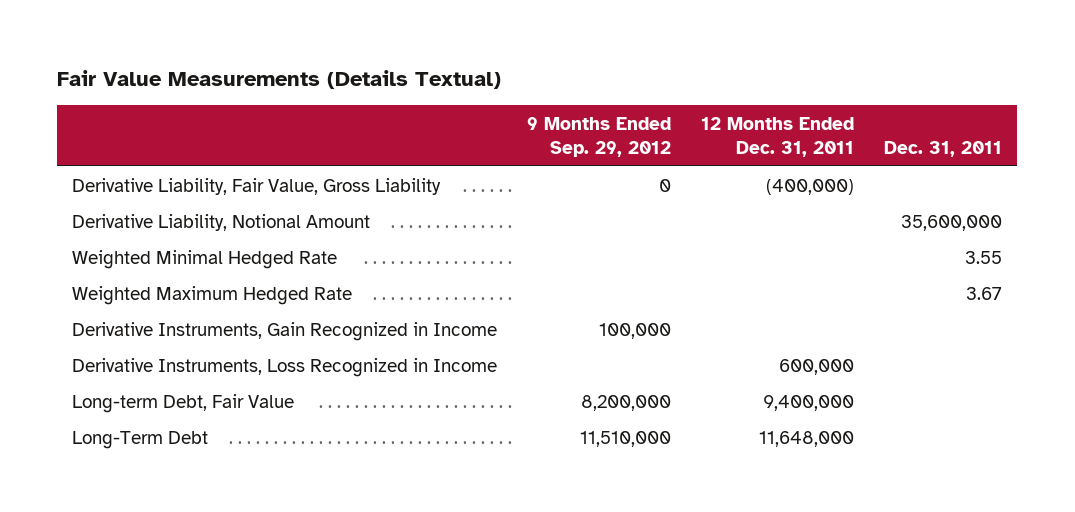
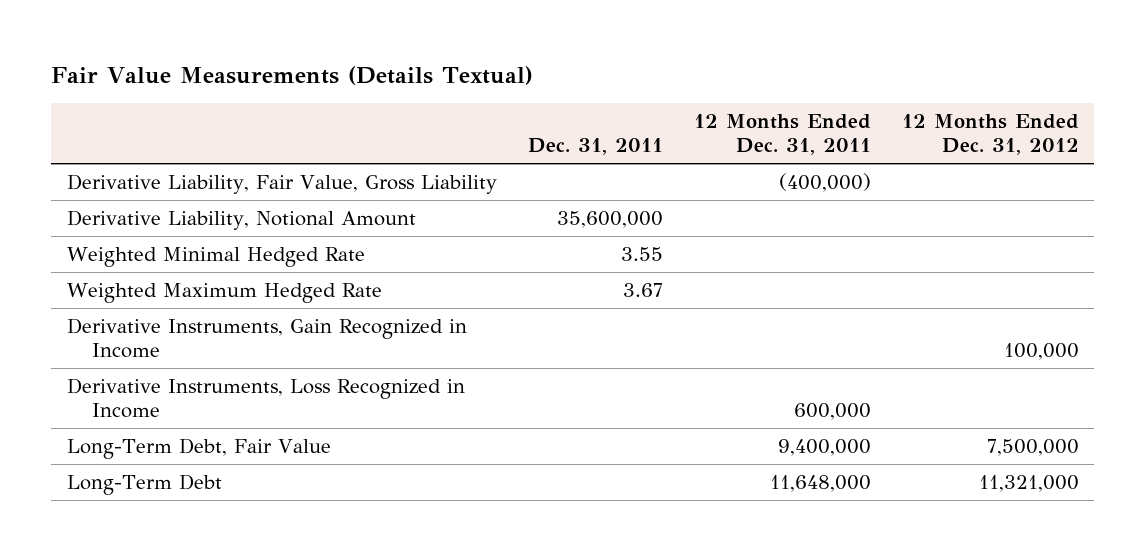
[527,116,672,158] 9 Months Ended Sep. 29, 2012 -> none
none -> [901,114,1079,156] 12 Months Ended Dec. 31, 2012
[72,393,295,413] Long-term Debt, Fair Value -> [66,437,331,459] Long-Term Debt, Fair Value

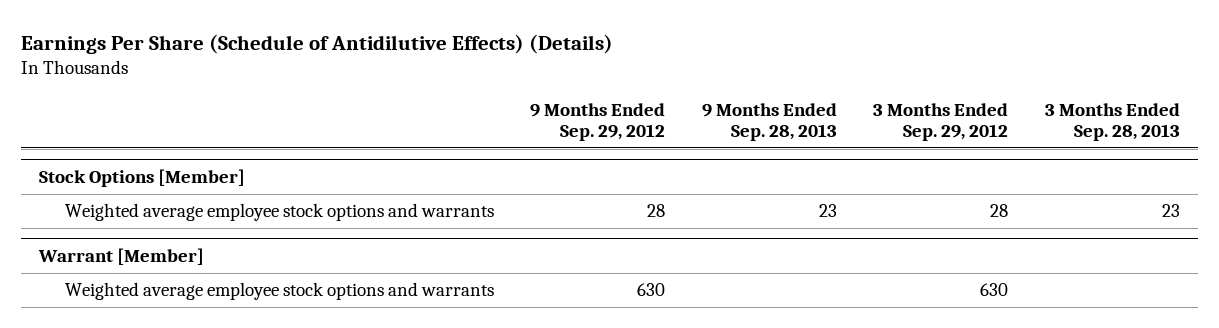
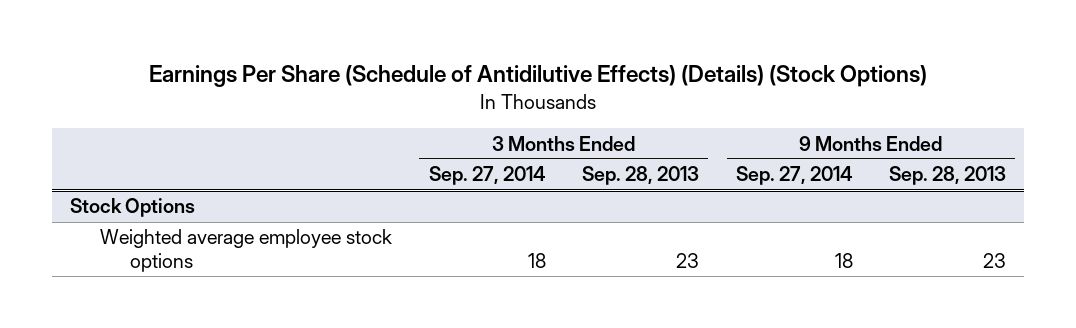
[21,33,614,54] Earnings Per Share (Schedule of Antidilutive Effects) (Details) -> [149,65,928,88] Earnings Per Share (Schedule of Antidilutive Effects) (Details) (Stock Options)
[530,102,666,142] 9 Months Ended Sep. 29, 2012 -> none
[873,102,1009,142] 3 Months Ended Sep. 29, 2012 -> none
none -> [428,166,546,186] Sep. 27, 2014
none -> [735,166,853,186] Sep. 27, 2014
[38,247,205,265] Warrant [Member] -> none
[64,282,494,301] Weighted average employee stock options and warrants -> none
[39,168,246,187] Stock Options [Member] -> [69,198,195,218] Stock Options
[64,203,494,222] Weighted average employee stock options and warrants -> [100,229,393,272] Weighted average employee stock options

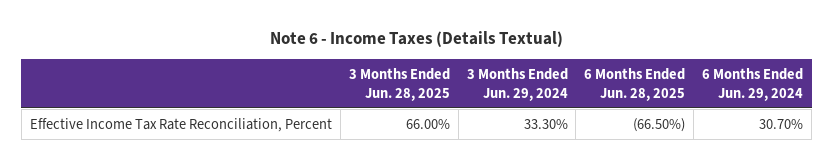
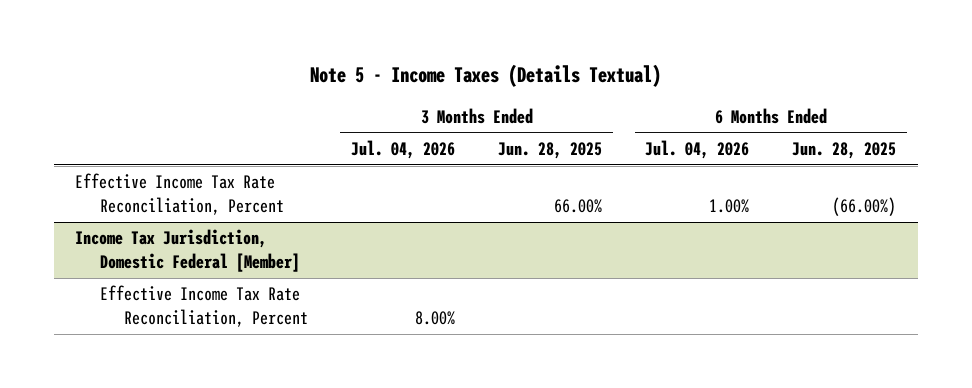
[269,31,563,48] Note 6 - Income Taxes (Details Textual) -> [309,63,661,87] Note 5 - Income Taxes (Details Textual)
[466,67,568,101] 3 Months Ended Jun. 29, 2024 -> none
[702,67,804,101] 6 Months Ended Jun. 29, 2024 -> none
none -> [351,139,456,159] Jul. 04, 2026
none -> [645,139,750,159] Jul. 04, 2026
[633,117,686,132] (66.50%) -> [832,196,897,216] (66.00%)
none -> [75,229,300,272] Income Tax Jurisdiction, Domestic Federal [Member]
none -> [99,285,308,327] Effective Income Tax Rate Reconciliation, Percent

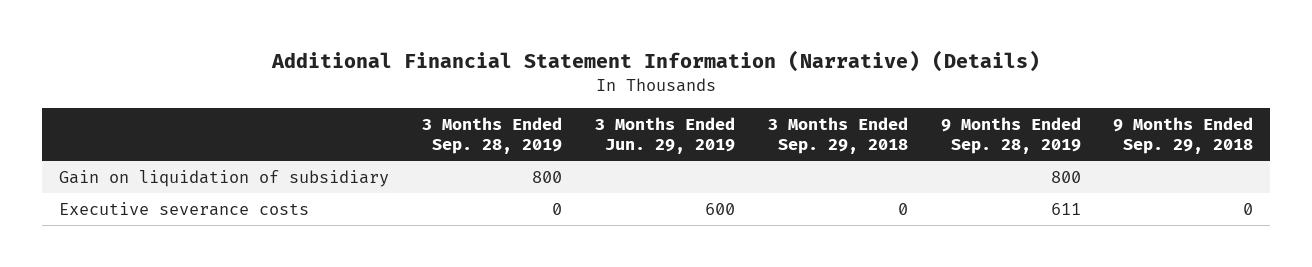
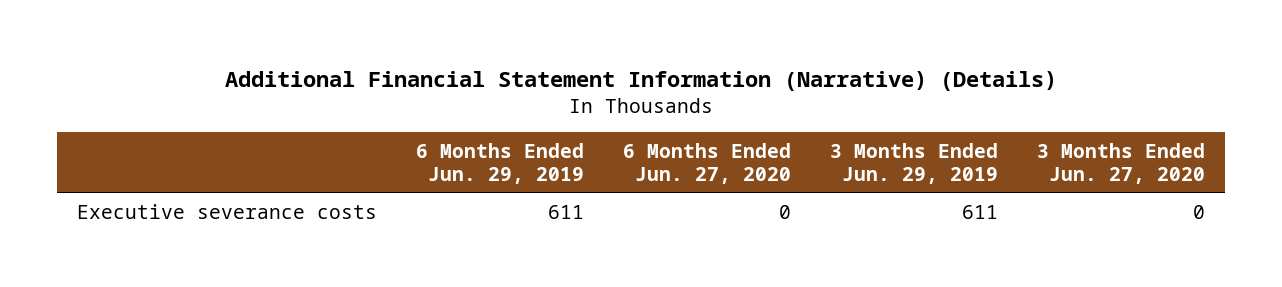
[421,116,562,154] 3 Months Ended Sep. 28, 2019 -> none
[767,116,908,154] 3 Months Ended Sep. 29, 2018 -> none
[940,116,1081,154] 9 Months Ended Sep. 28, 2019 -> none
[1113,116,1254,154] 9 Months Ended Sep. 29, 2018 -> none
none -> [415,142,584,185] 6 Months Ended Jun. 29, 2019
none -> [622,142,791,185] 6 Months Ended Jun. 27, 2020
none -> [1037,142,1206,185] 3 Months Ended Jun. 27, 2020
[58,169,389,187] Gain on liquidation of subsidiary -> none
[704,202,735,215] 600 -> [962,205,999,220] 611

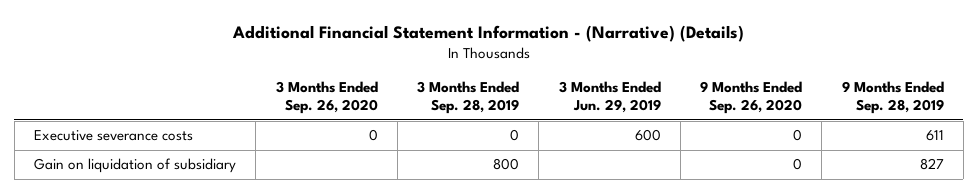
[224,71,1057,92] Additional Financial Statement Information (Narrative) (Details) -> [231,24,744,42] Additional Financial Statement Information - (Narrative) (Details)
[415,142,584,185] 6 Months Ended Jun. 29, 2019 -> none
[622,142,791,185] 6 Months Ended Jun. 27, 2020 -> none
[1037,142,1206,185] 3 Months Ended Jun. 27, 2020 -> none
none -> [275,81,378,115] 3 Months Ended Sep. 26, 2020
none -> [417,81,520,115] 3 Months Ended Sep. 28, 2019
none -> [700,81,803,115] 9 Months Ended Sep. 26, 2020
none -> [841,81,944,115] 9 Months Ended Sep. 28, 2019
[962,205,999,220] 611 -> [634,129,661,142] 600
none -> [34,158,237,174] Gain on liquidation of subsidiary

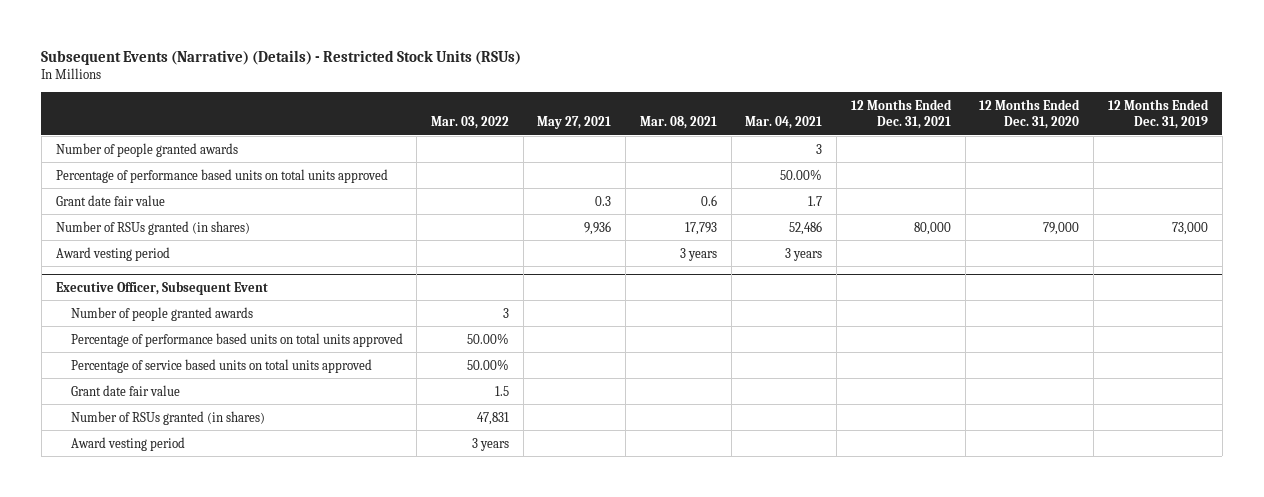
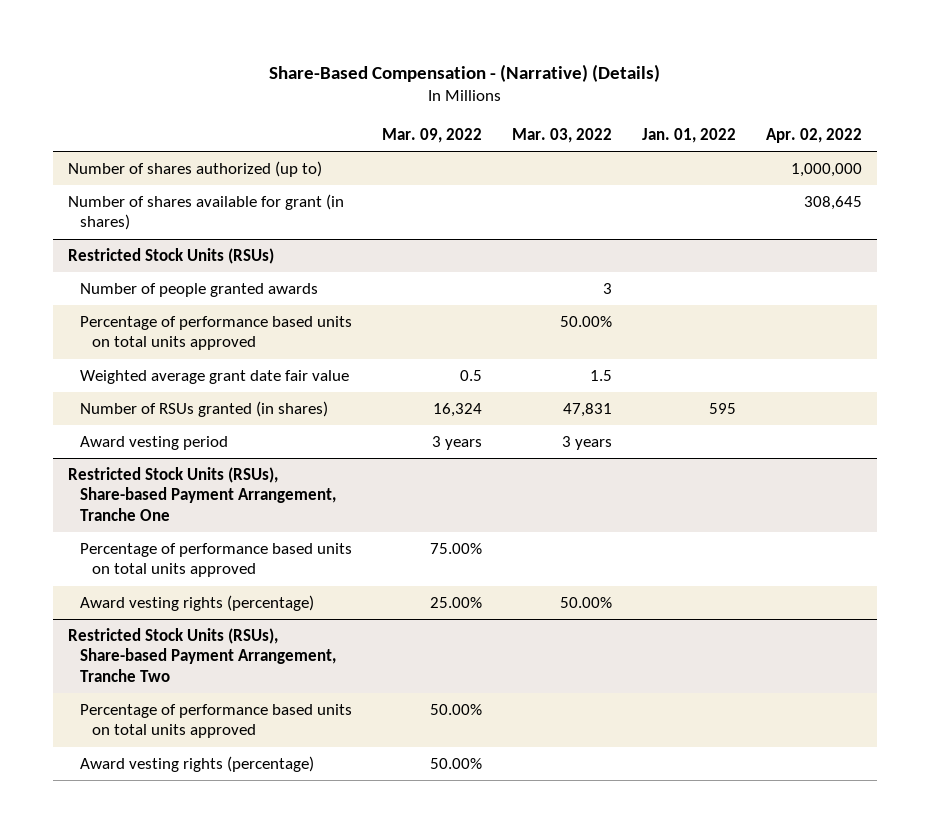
[41,49,522,65] Subsequent Events (Narrative) (Details) - Restricted Stock Units (RSUs) -> [269,63,661,82] Share-Based Compensation - (Narrative) (Details)
[537,115,612,129] May 27, 2021 -> none
[639,115,717,129] Mar. 08, 2021 -> none
[745,115,823,129] Mar. 04, 2021 -> none
[850,98,952,129] 12 Months Ended Dec. 31, 2021 -> none
[979,98,1081,129] 12 Months Ended Dec. 31, 2020 -> none
[1107,98,1209,129] 12 Months Ended Dec. 31, 2019 -> none
none -> [382,128,483,144] Mar. 09, 2022
none -> [642,128,737,144] Jan. 01, 2022
none -> [766,128,863,144] Apr. 02, 2022
[55,142,238,157] Number of people granted awards -> none
[55,168,388,183] Percentage of performance based units on total units approved -> none
[55,194,165,206] Grant date fair value -> none
[55,220,250,235] Number of RSUs granted (in shares) -> none
[55,246,170,261] Award vesting period -> none
none -> [68,161,323,178] Number of shares authorized (up to)
none -> [68,194,345,231] Number of shares available for grant (in shares)
[55,280,268,295] Executive Officer, Subsequent Event -> [68,248,275,265] Restricted Stock Units (RSUs)
[70,358,372,373] Percentage of service based units on total units approved -> none
[70,384,180,396] Grant date fair value -> [80,370,350,385] Weighted average grant date fair value
none -> [68,467,337,521] Restricted Stock Units (RSUs), Share-based Payment Arrangement, Tranche One
none -> [80,543,353,578] Percentage of performance based units on total units approved
none -> [80,595,315,612] Award vesting rights (percentage)
none -> [68,628,337,682] Restricted Stock Units (RSUs), Share-based Payment Arrangement, Tranche Two
none -> [80,704,353,739] Percentage of performance based units on total units approved
none -> [80,756,315,773] Award vesting rights (percentage)

